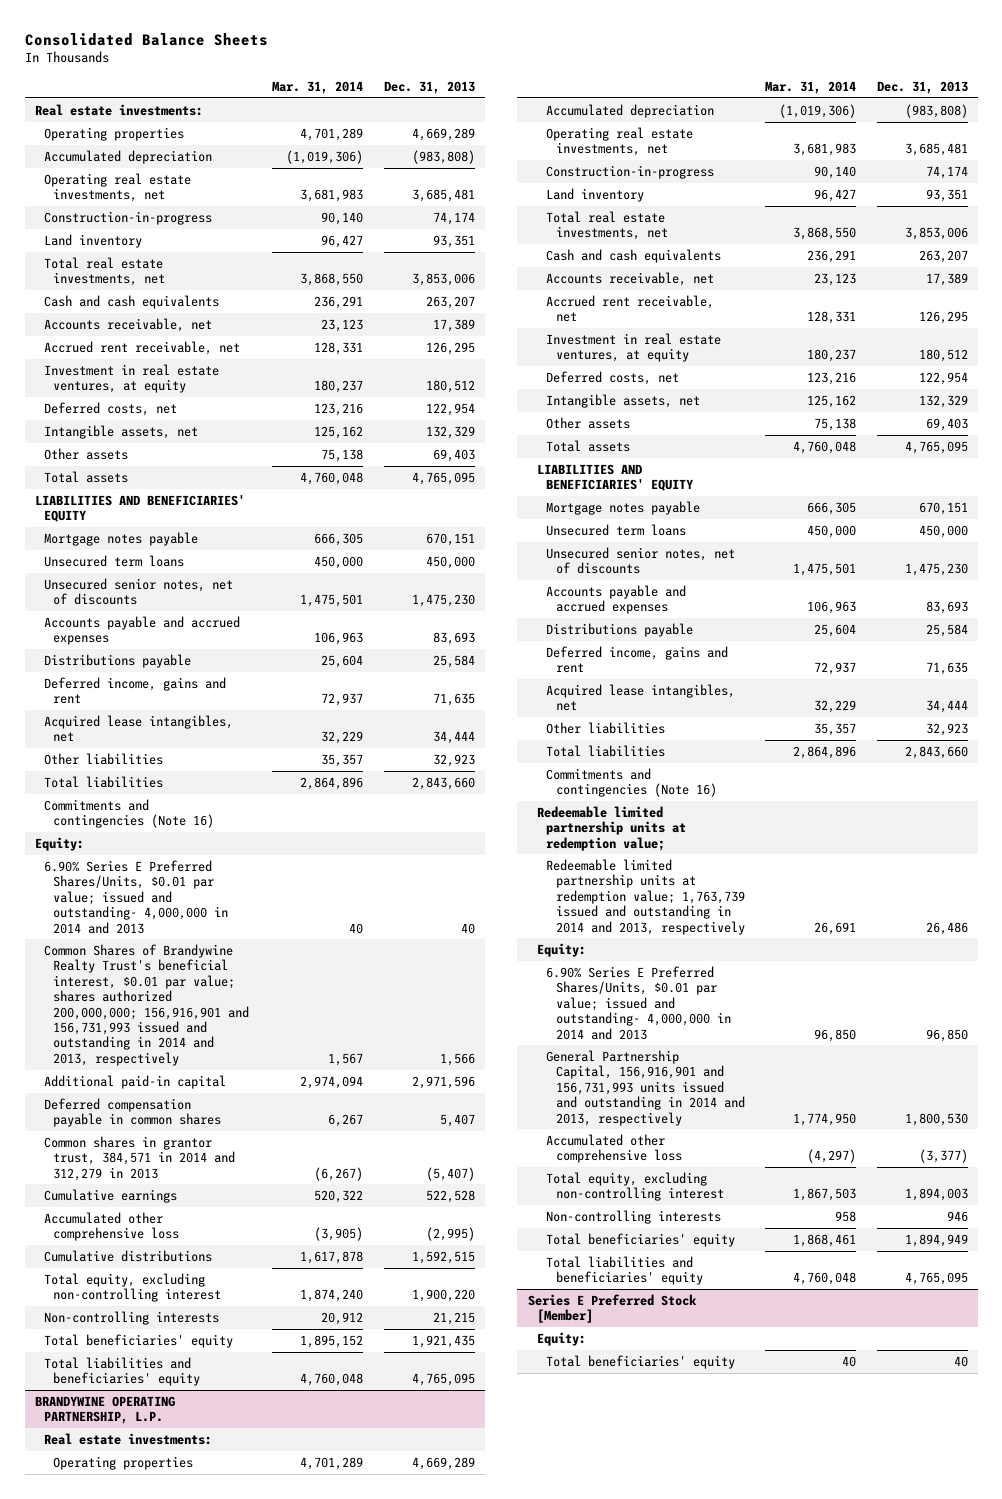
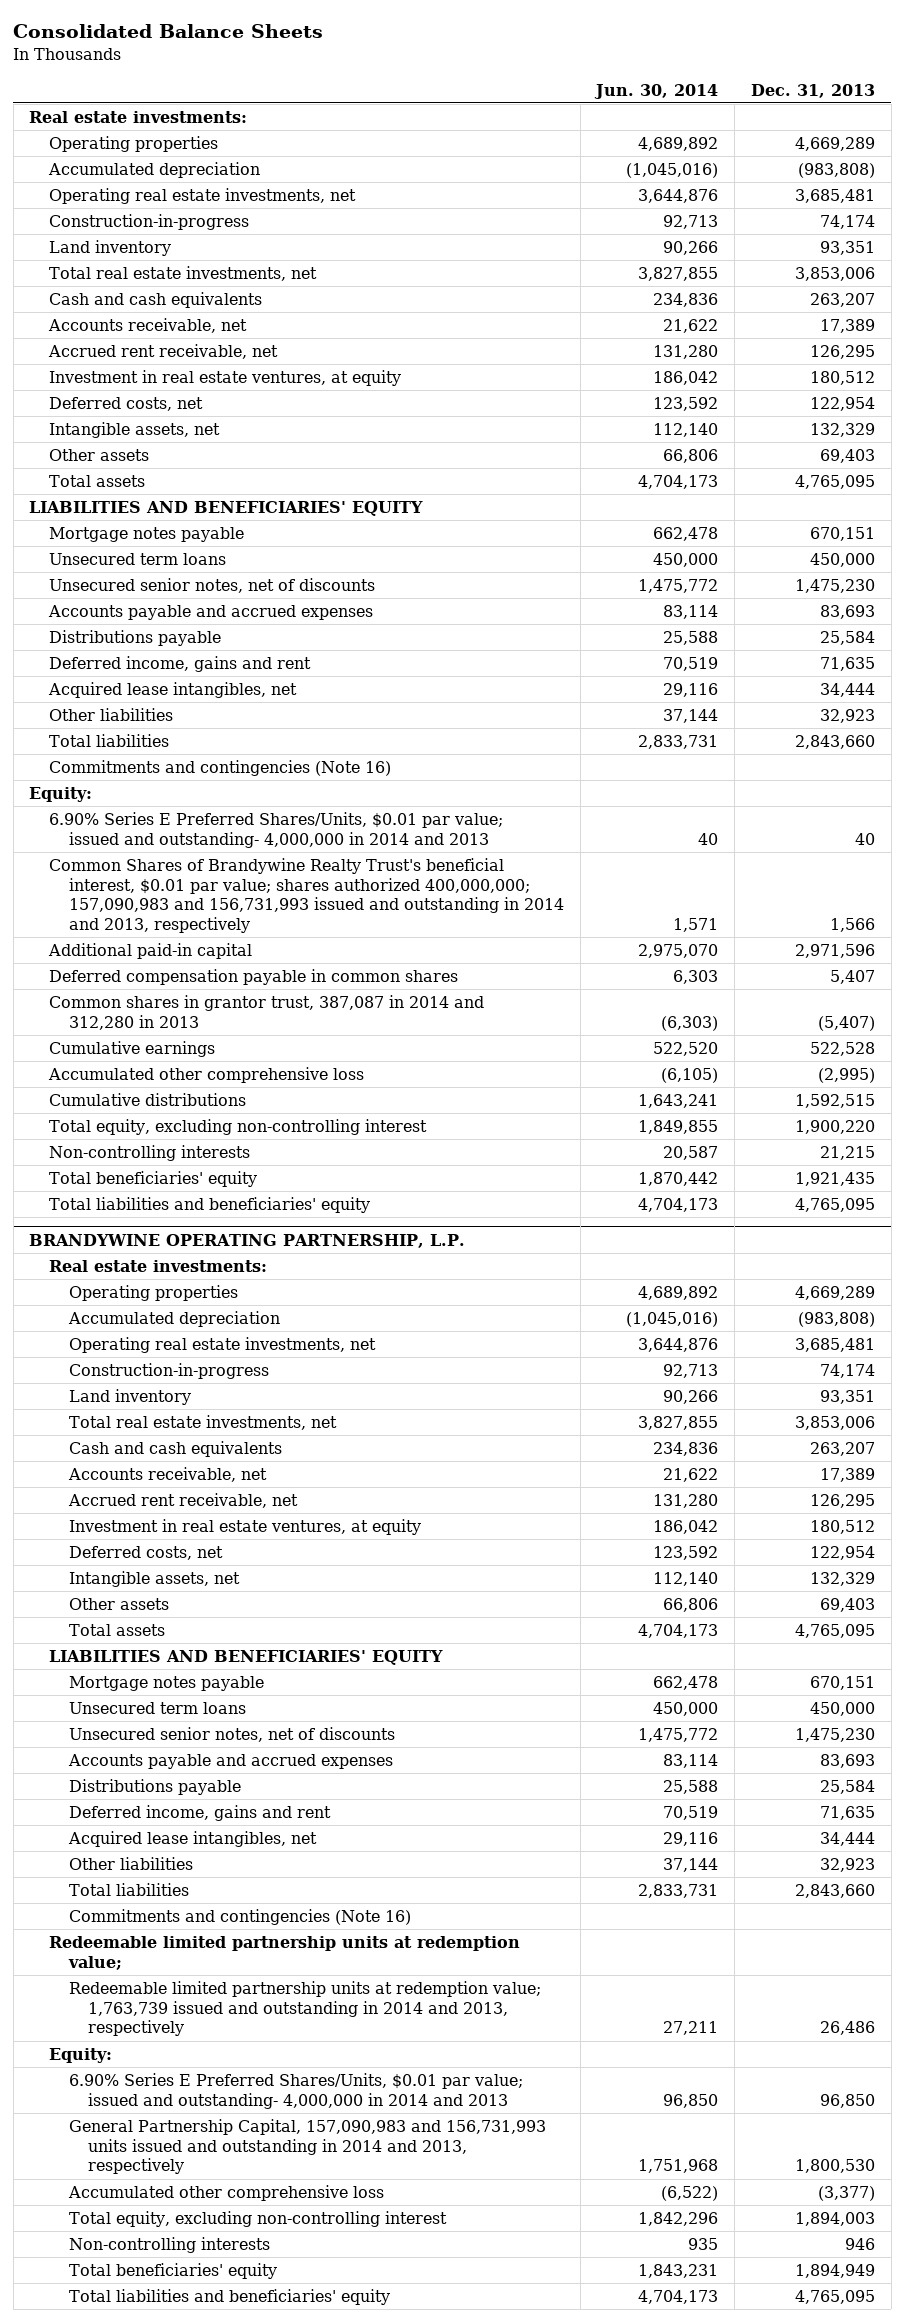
[272,80,364,94] Mar. 31, 2014 -> none
none -> [594,83,719,99] Jun. 30, 2014
[44,943,250,1066] Common Shares of Brandywine Realty Trust's beneficial interest, $0.01 par value; shares authorized 200,000,000; 156,916,901 and 156,731,993 issued and outstanding in 2014 and 2013, respectively -> [49,858,564,934] Common Shares of Brandywine Realty Trust's beneficial interest, $0.01 par value; shares authorized 400,000,000; 157,090,983 and 156,731,993 issued and outstanding in 2014 and 2013, respectively
[44,1135,236,1181] Common shares in grantor trust, 384,571 in 2014 and 312,279 in 2013 -> [49,995,485,1030] Common shares in grantor trust, 387,087 in 2014 and 312,280 in 2013
[546,1049,745,1126] General Partnership Capital, 156,916,901 and 156,731,993 units issued and outstanding in 2014 and 2013, respectively -> [68,2119,546,2175] General Partnership Capital, 157,090,983 and 156,731,993 units issued and outstanding in 2014 and 2013, respectively
[527,1293,697,1324] Series E Preferred Stock [Member] -> none
[536,1331,586,1346] Equity: -> none
[546,1354,736,1369] Total beneficiaries' equity -> none

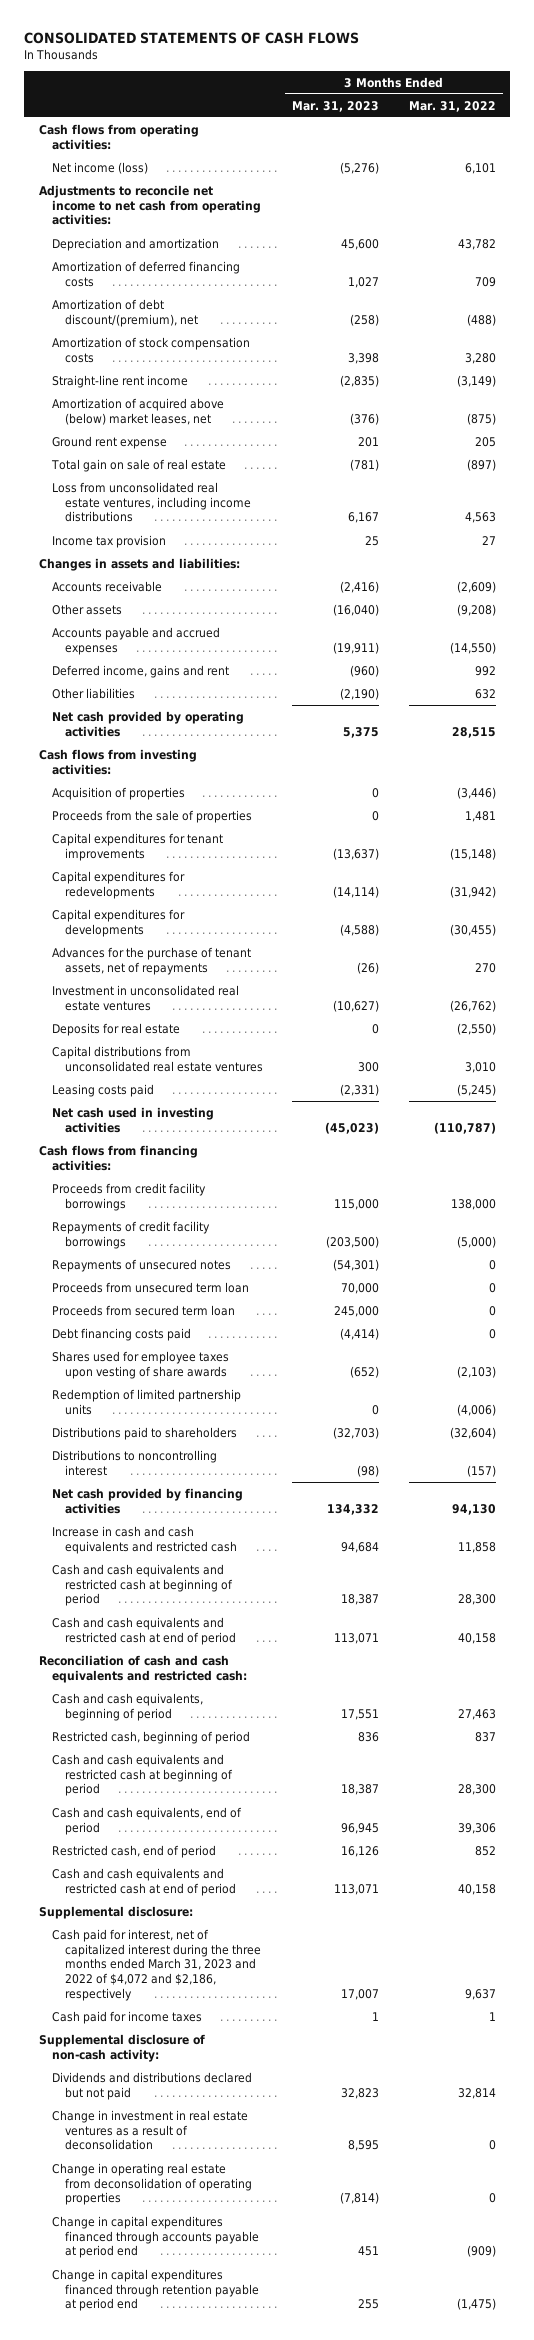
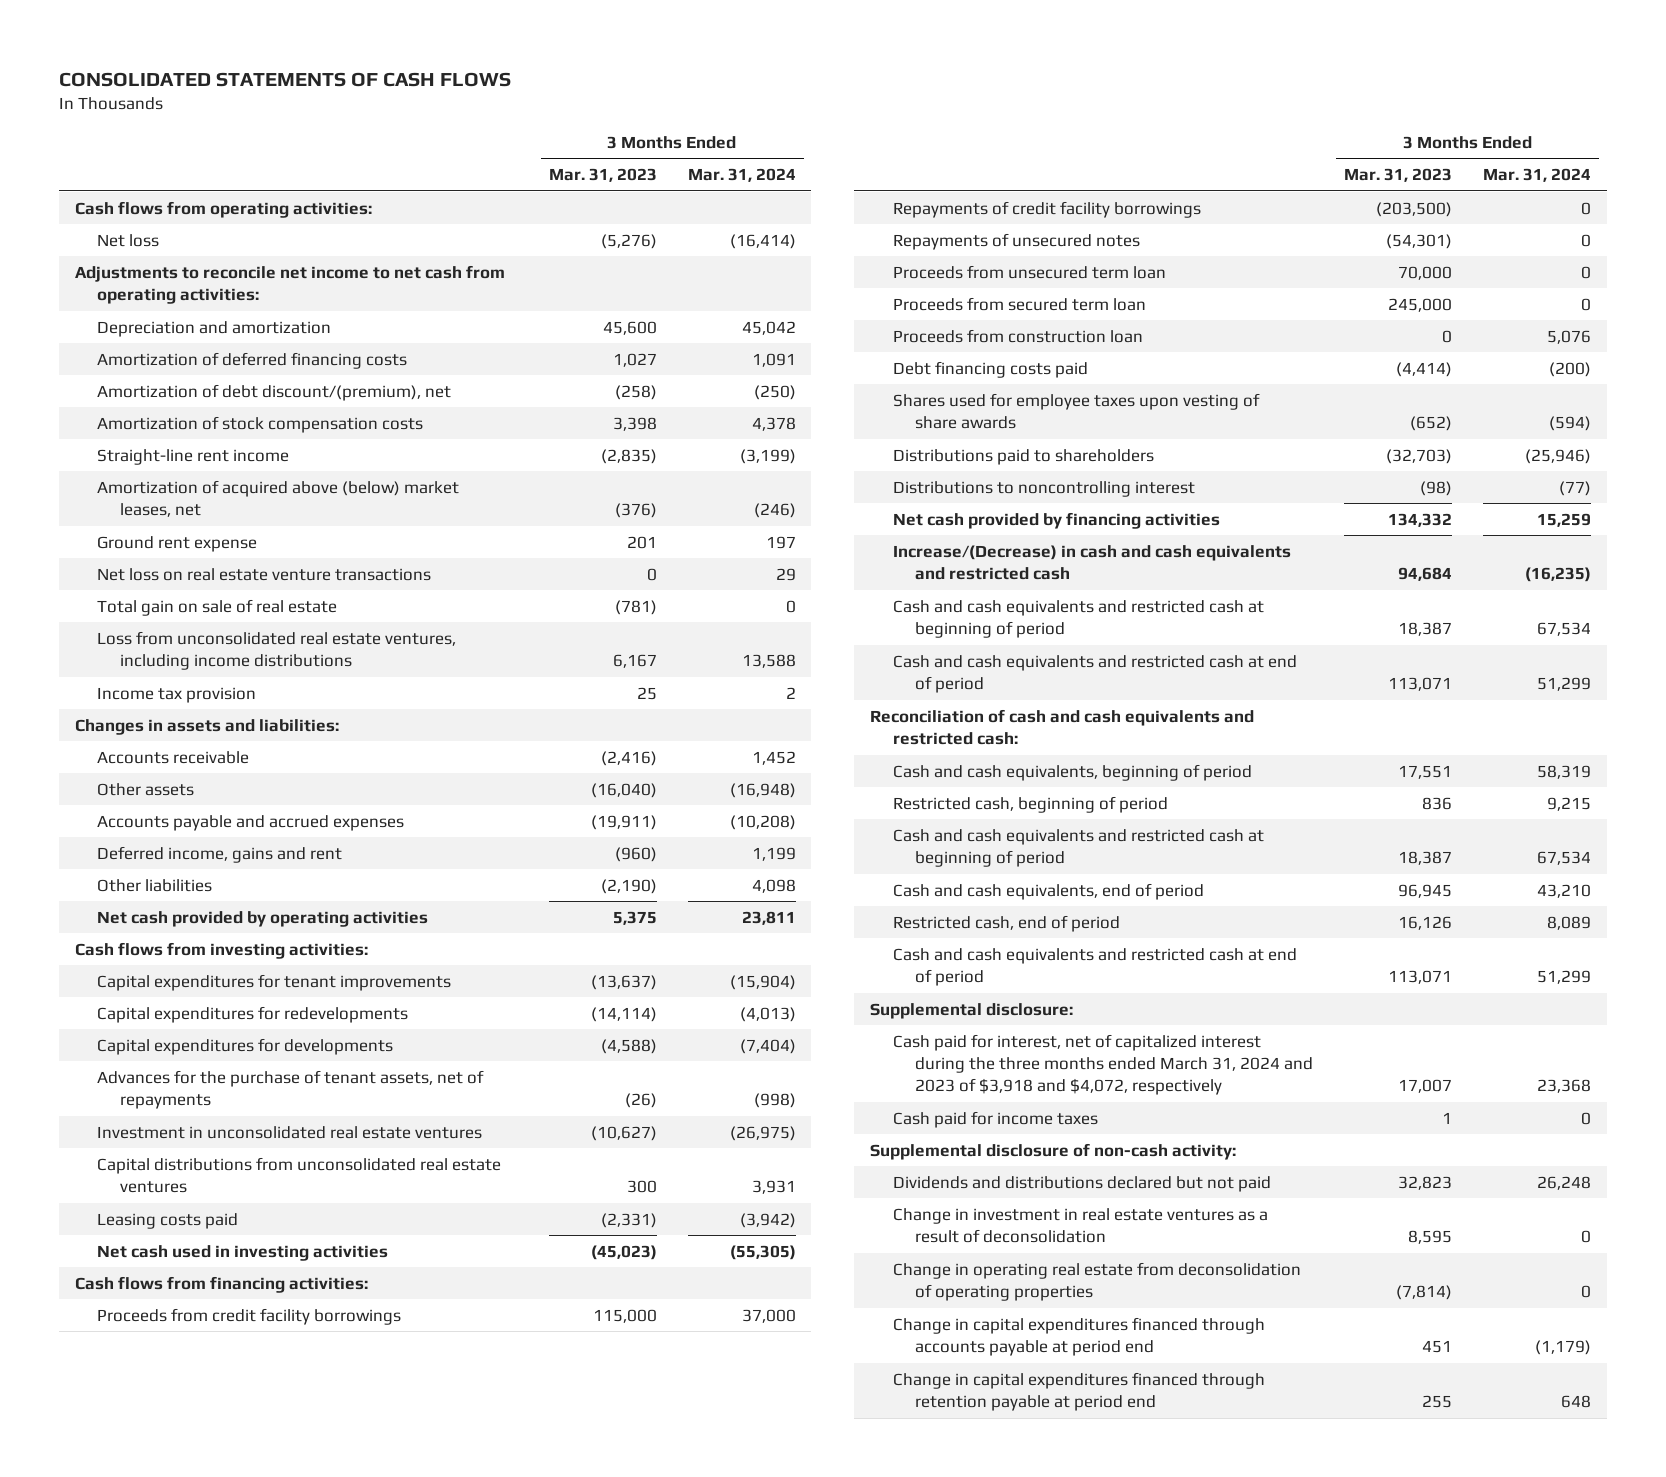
[408,100,496,112] Mar. 31, 2022 -> none
none -> [687,168,796,183] Mar. 31, 2024
[51,161,148,174] Net income (loss) -> [97,233,160,247] Net loss
none -> [97,567,432,581] Net loss on real estate venture transactions
[51,786,185,800] Acquisition of properties -> none
[51,809,252,823] Proceeds from the sale of properties -> none
[51,1022,180,1036] Deposits for real estate -> none
none -> [892,328,1143,343] Proceeds from construction loan
[51,1388,241,1415] Redemption of limited partnership units -> none
[51,1525,237,1554] Increase in cash and cash equivalents and restricted cash -> [892,544,1291,581] Increase/(Decrease) in cash and cash equivalents and restricted cash
[51,1928,261,2002] Cash paid for interest, net of capitalized interest during the three months ended March 31, 2023 and 2022 of $4,072 and $2,186, respectively -> [892,1033,1314,1096] Cash paid for interest, net of capitalized interest during the three months ended March 31, 2024 and 2023 of $3,918 and $4,072, respectively

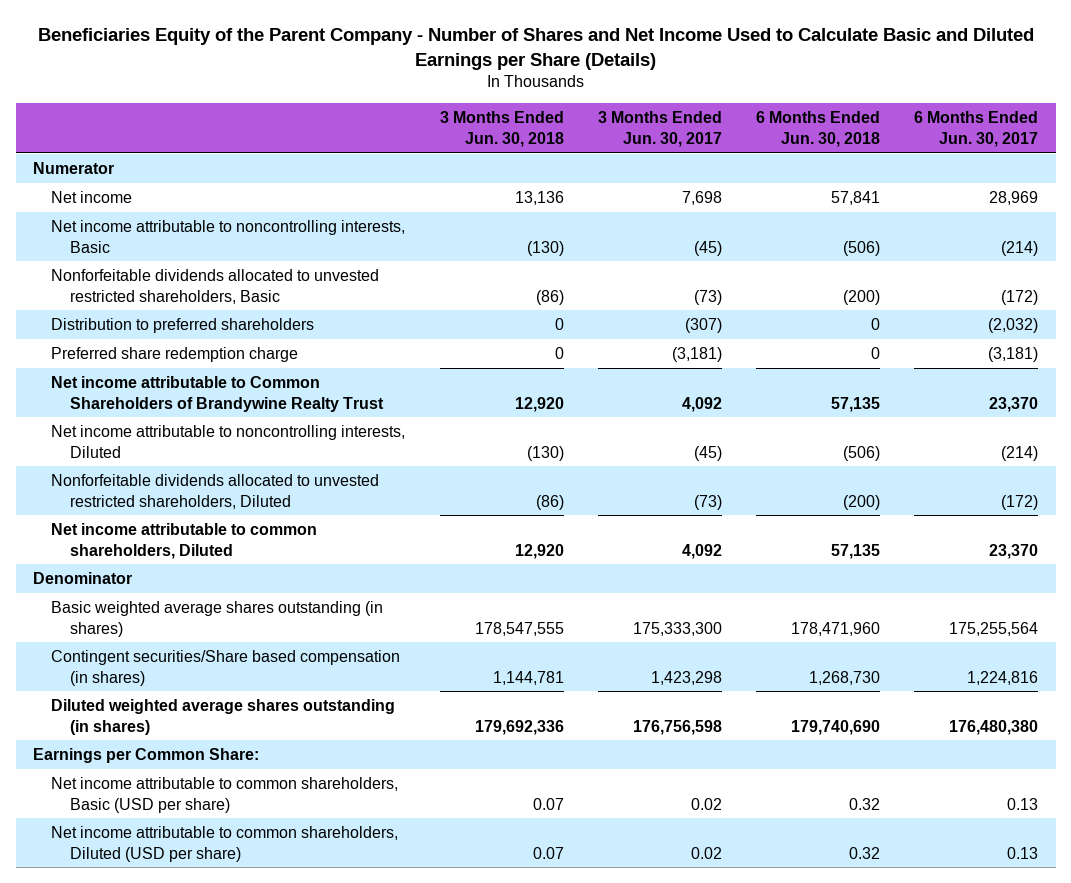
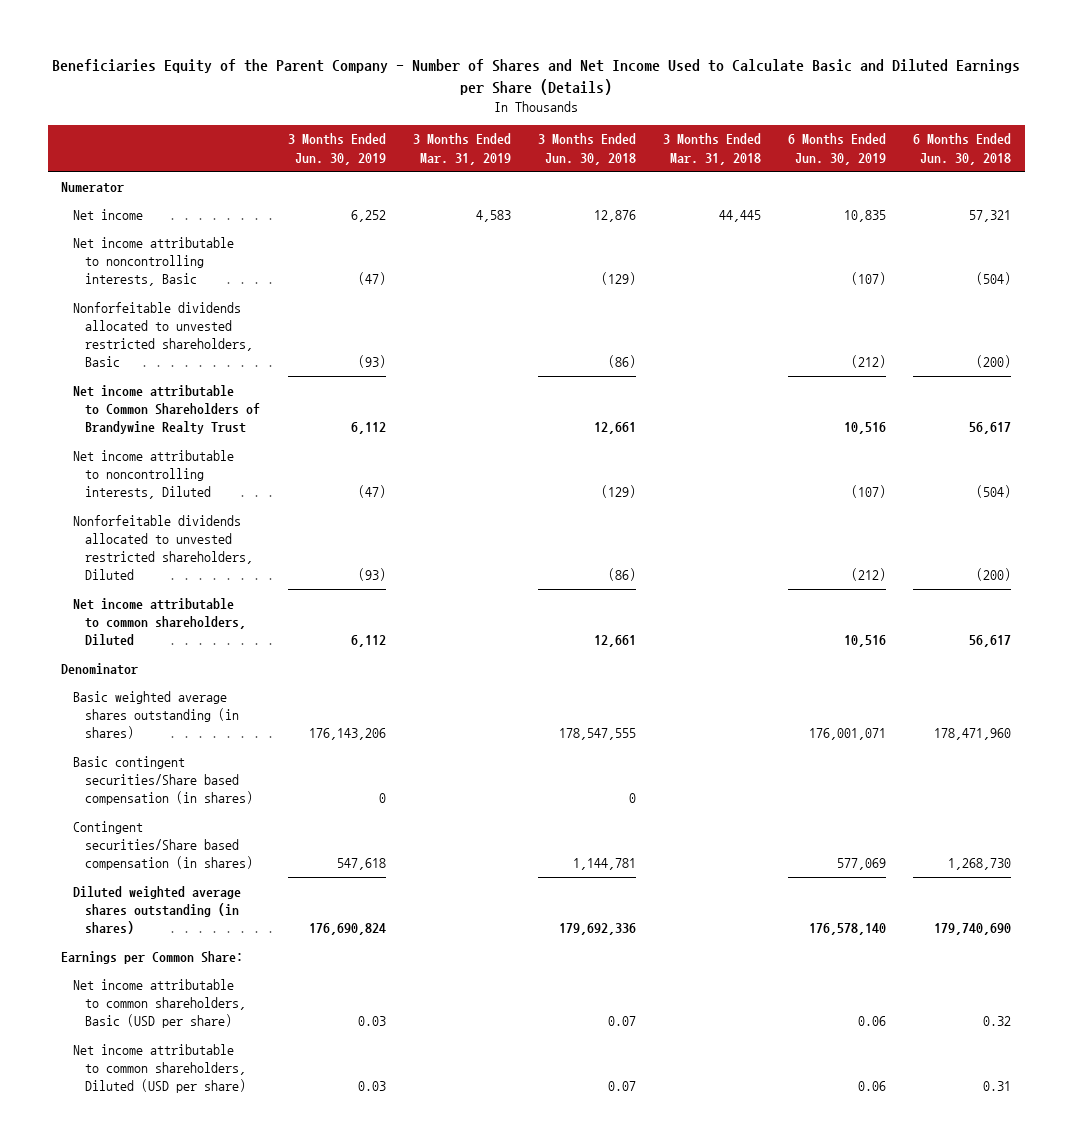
[597,111,722,147] 3 Months Ended Jun. 30, 2017 -> none
[914,111,1039,147] 6 Months Ended Jun. 30, 2017 -> none
none -> [287,133,386,165] 3 Months Ended Jun. 30, 2019
none -> [412,133,511,165] 3 Months Ended Mar. 31, 2019
none -> [662,133,761,165] 3 Months Ended Mar. 31, 2018
none -> [787,133,886,165] 6 Months Ended Jun. 30, 2019
[514,191,564,206] 13,136 -> [593,209,636,222] 12,876
[831,191,881,206] 57,841 -> [969,209,1012,222] 57,321
[526,240,564,256] (130) -> [600,272,636,286] (129)
[843,240,881,256] (506) -> [976,272,1012,286] (504)
[51,318,315,334] Distribution to preferred shareholders -> none
[51,347,299,363] Preferred share redemption charge -> none
[514,396,564,412] 12,920 -> [593,422,636,435] 12,661
[831,396,881,412] 57,135 -> [969,422,1012,435] 56,617
[526,445,564,461] (130) -> [600,485,636,499] (129)
[843,445,881,461] (506) -> [976,485,1012,499] (504)
[514,543,564,559] 12,920 -> [593,635,636,648] 12,661
[831,543,881,559] 57,135 -> [969,635,1012,648] 56,617
none -> [73,755,254,806] Basic contingent securities/Share based compensation (in shares)
[849,846,881,859] 0.32 -> [983,1081,1012,1092] 0.31

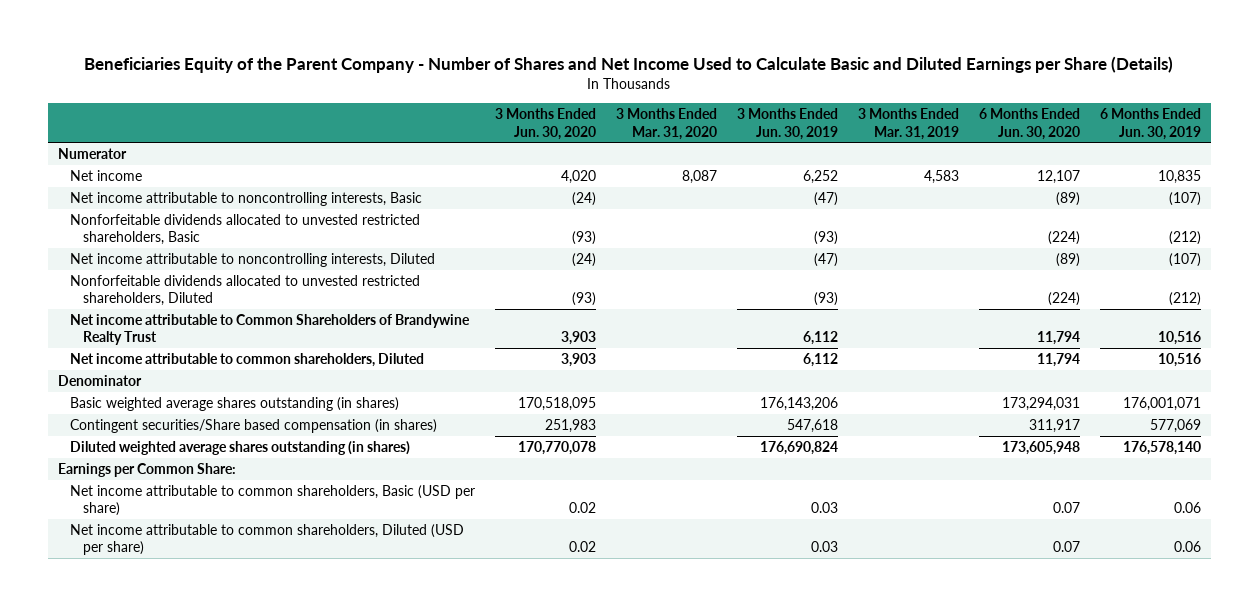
[537,133,636,165] 3 Months Ended Jun. 30, 2018 -> none
[662,133,761,165] 3 Months Ended Mar. 31, 2018 -> none
[913,133,1012,165] 6 Months Ended Jun. 30, 2018 -> none
none -> [495,108,597,140] 3 Months Ended Jun. 30, 2020
none -> [616,108,718,140] 3 Months Ended Mar. 31, 2020
none -> [979,108,1081,140] 6 Months Ended Jun. 30, 2020
[73,384,261,435] Net income attributable to Common Shareholders of Brandywine Realty Trust -> [70,313,471,346] Net income attributable to Common Shareholders of Brandywine Realty Trust
[73,755,254,806] Basic contingent securities/Share based compensation (in shares) -> none

